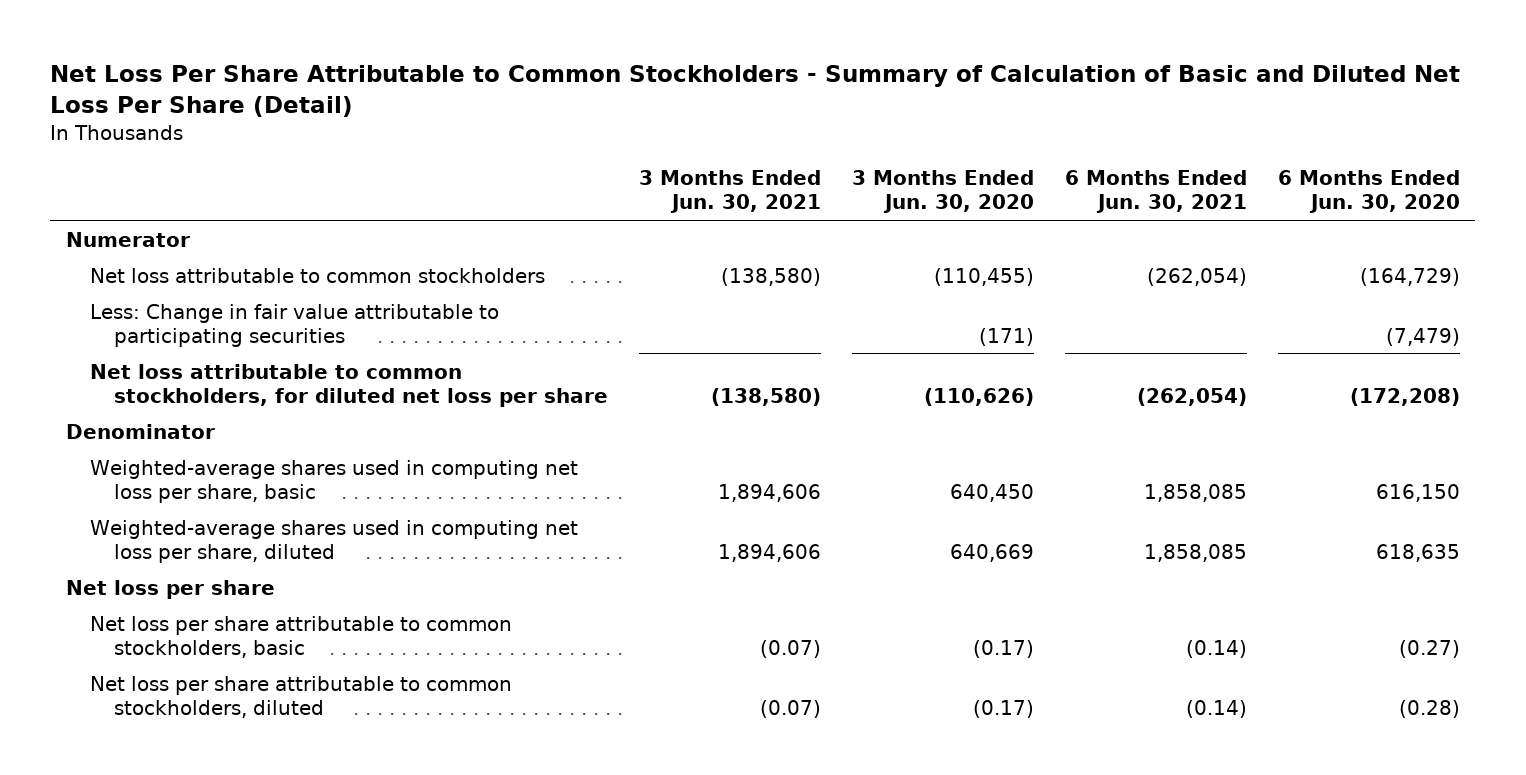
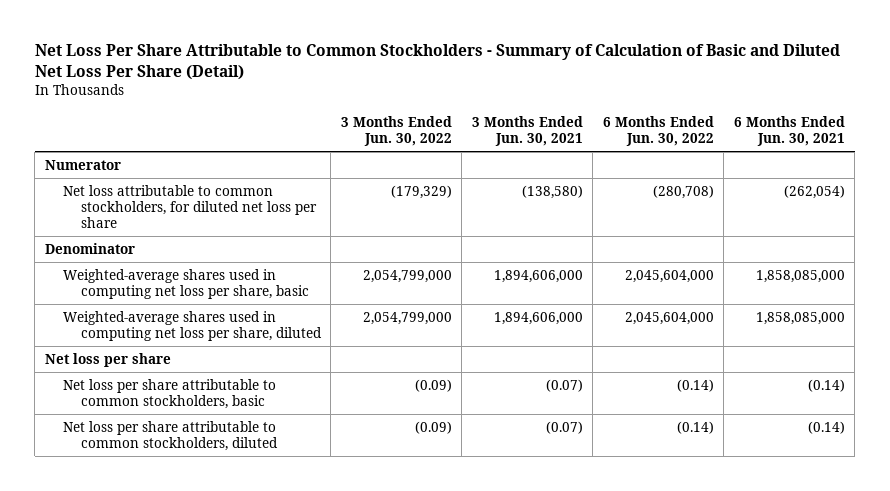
[851,170,1034,214] 3 Months Ended Jun. 30, 2020 -> none
[1277,170,1460,214] 6 Months Ended Jun. 30, 2020 -> none
none -> [340,116,452,147] 3 Months Ended Jun. 30, 2022
none -> [602,116,714,147] 6 Months Ended Jun. 30, 2022
[89,267,545,283] Net loss attributable to common stockholders -> none
[89,303,499,347] Less: Change in fair value attributable to participating securities -> none
[717,483,821,502] 1,894,606 -> [493,270,583,284] 1,894,606,000
[1143,483,1247,502] 1,858,085 -> [755,270,845,284] 1,858,085,000
[717,543,821,562] 1,894,606 -> [493,312,583,326] 1,894,606,000
[1143,543,1247,562] 1,858,085 -> [755,312,845,326] 1,858,085,000

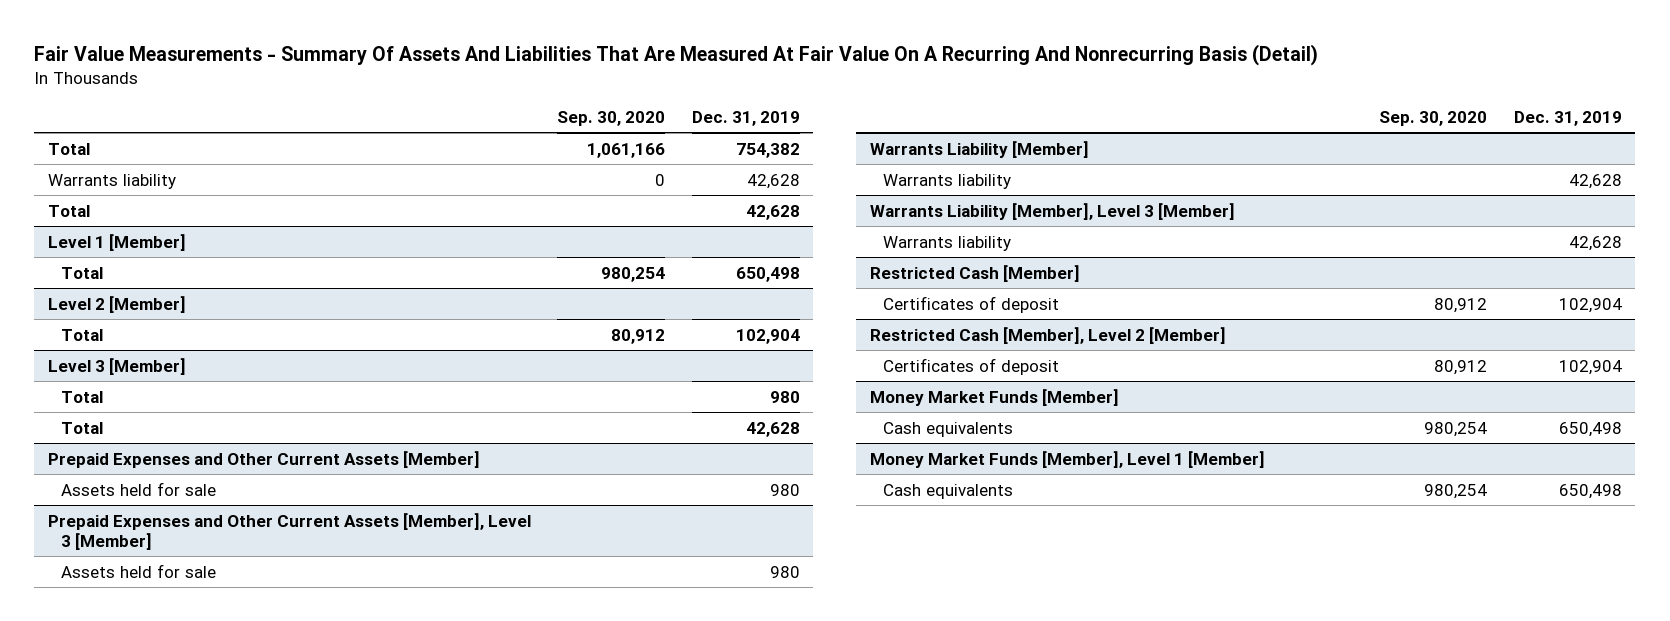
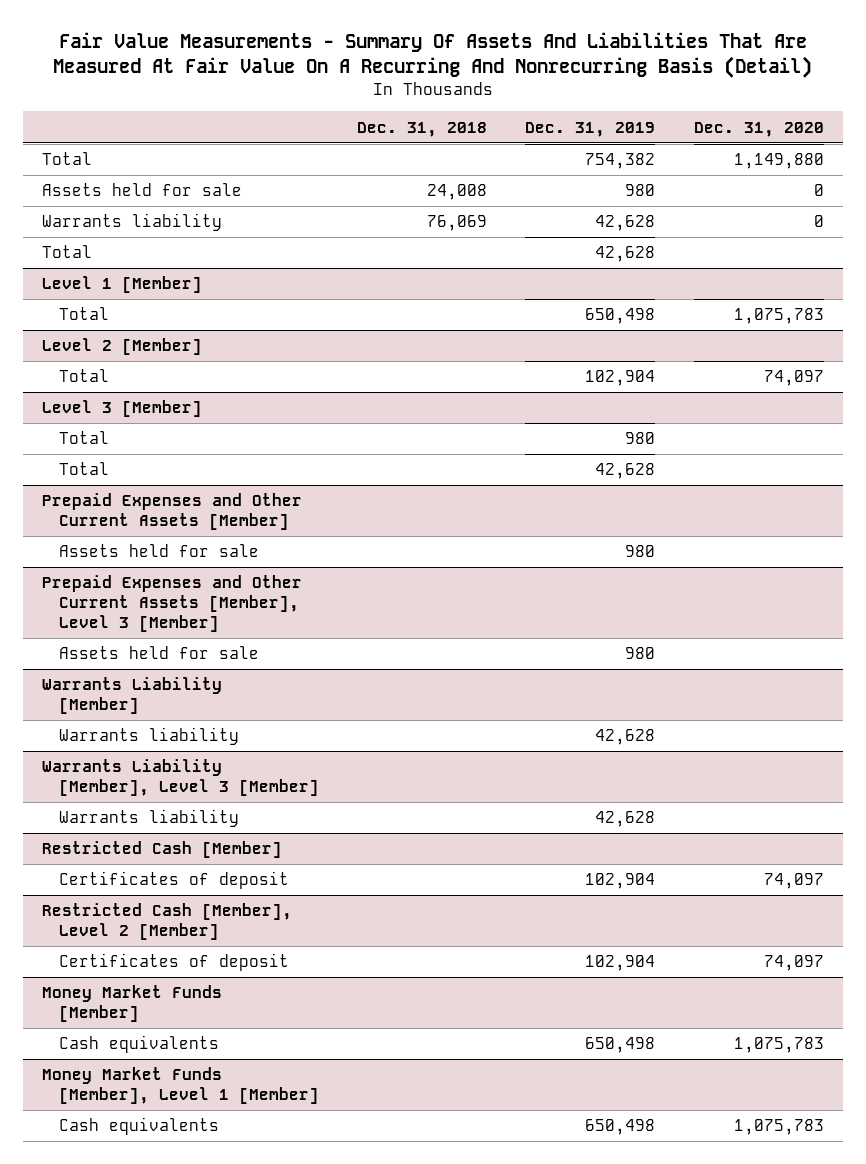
[557,110,666,126] Sep. 30, 2020 -> none
none -> [357,121,488,137] Dec. 31, 2018
none -> [693,121,824,137] Dec. 31, 2020
none -> [42,183,243,197] Assets held for sale

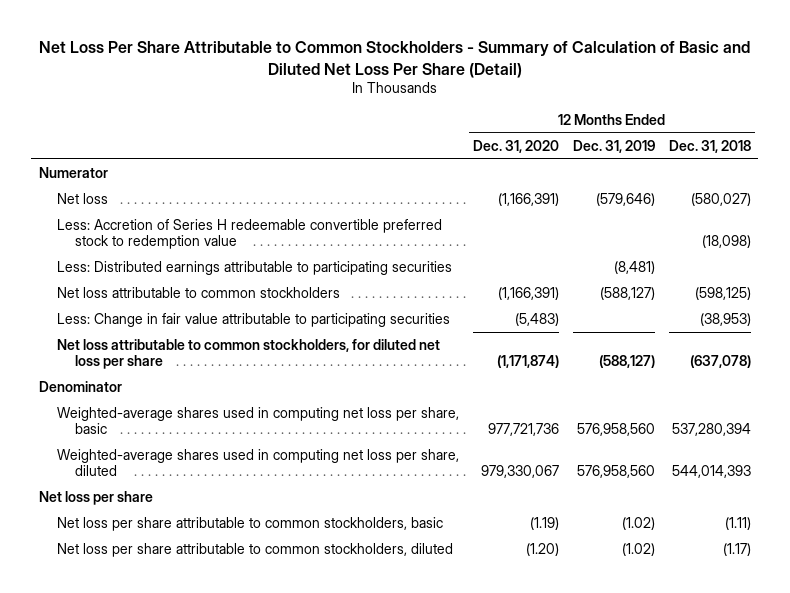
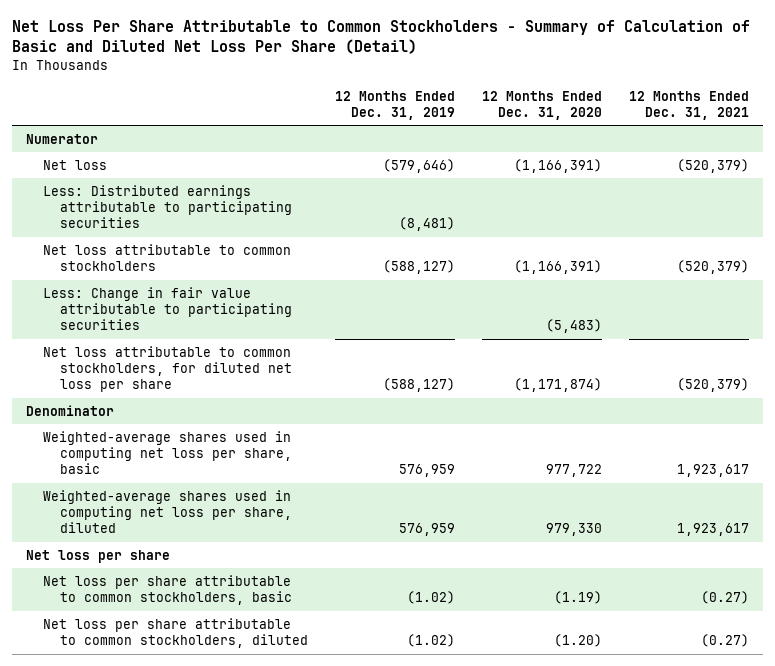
[669,139,752,153] Dec. 31, 2018 -> none
none -> [629,90,750,120] 12 Months Ended Dec. 31, 2021
[56,218,442,250] Less: Accretion of Series H redeemable convertible preferred stock to redemption value -> none
[487,423,559,437] 977,721,736 -> [546,464,603,478] 977,722
[577,423,656,437] 576,958,560 -> [399,464,456,478] 576,959
[480,465,559,479] 979,330,067 -> [546,523,603,537] 979,330
[577,465,656,479] 576,958,560 -> [399,523,456,537] 576,959

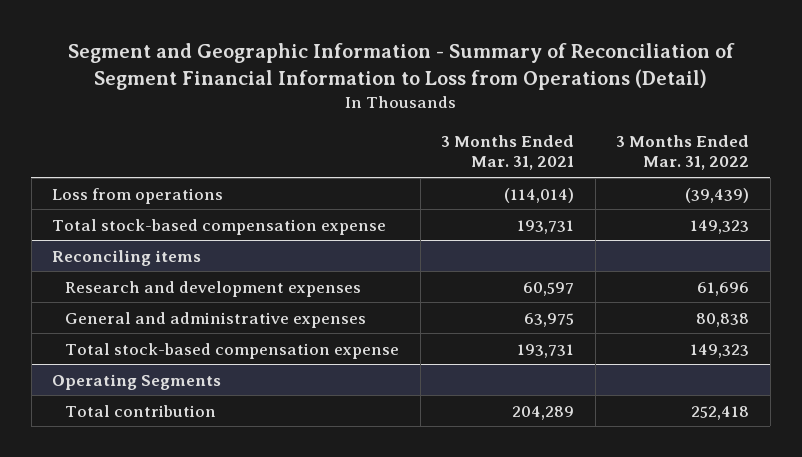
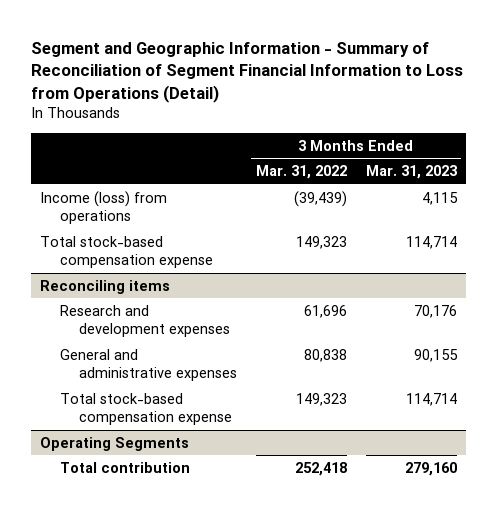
[441,134,575,171] 3 Months Ended Mar. 31, 2021 -> none
none -> [365,165,457,180] Mar. 31, 2023
[52,187,224,204] Loss from operations -> [40,190,168,225] Income (loss) from operations

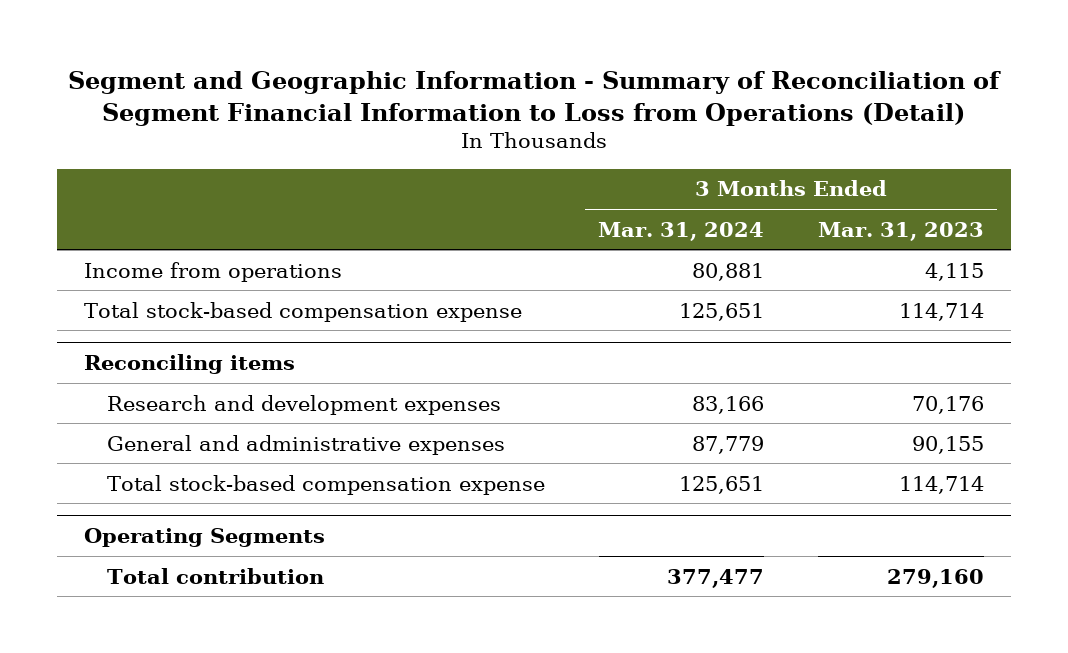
[255,165,347,180] Mar. 31, 2022 -> none
none -> [598,221,765,241] Mar. 31, 2024
[40,190,168,225] Income (loss) from operations -> [83,261,342,282] Income from operations

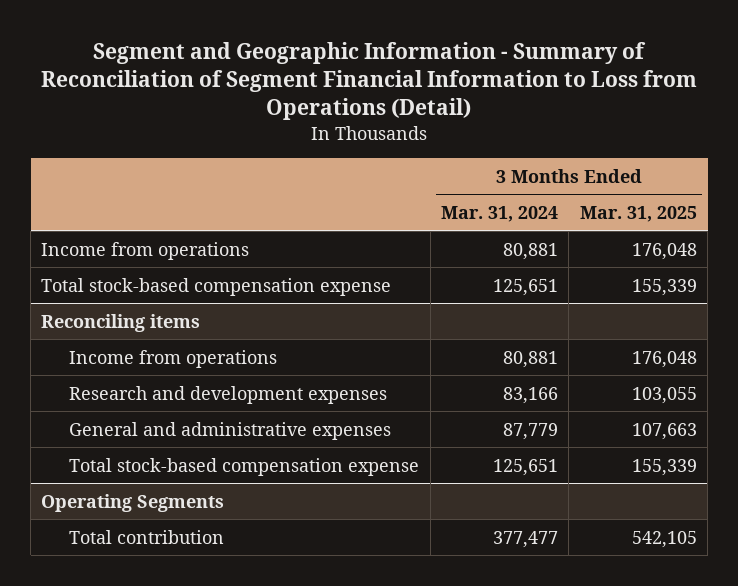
[817,221,984,241] Mar. 31, 2023 -> none
none -> [579,205,697,222] Mar. 31, 2025
none -> [69,349,278,368] Income from operations

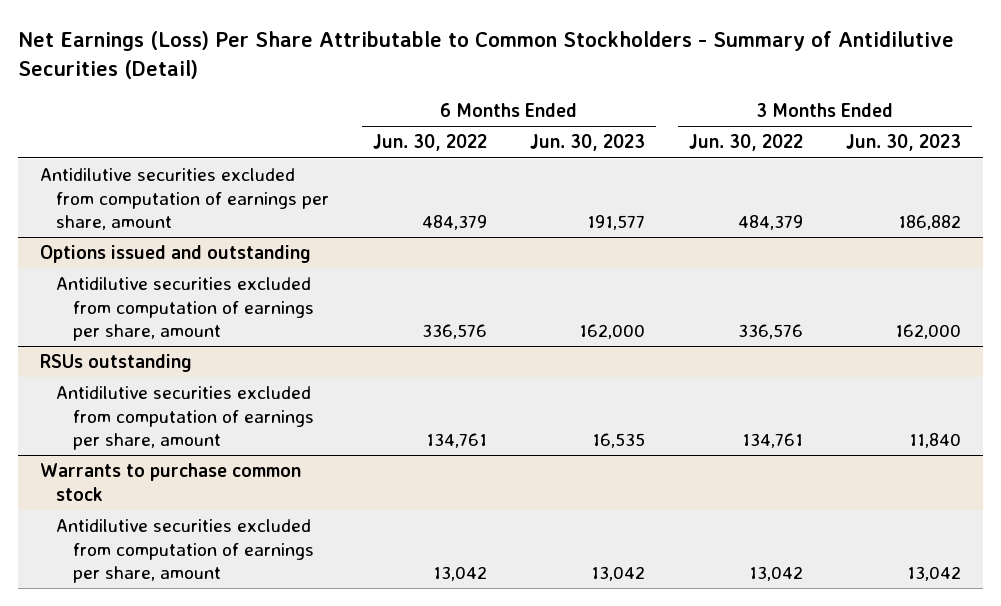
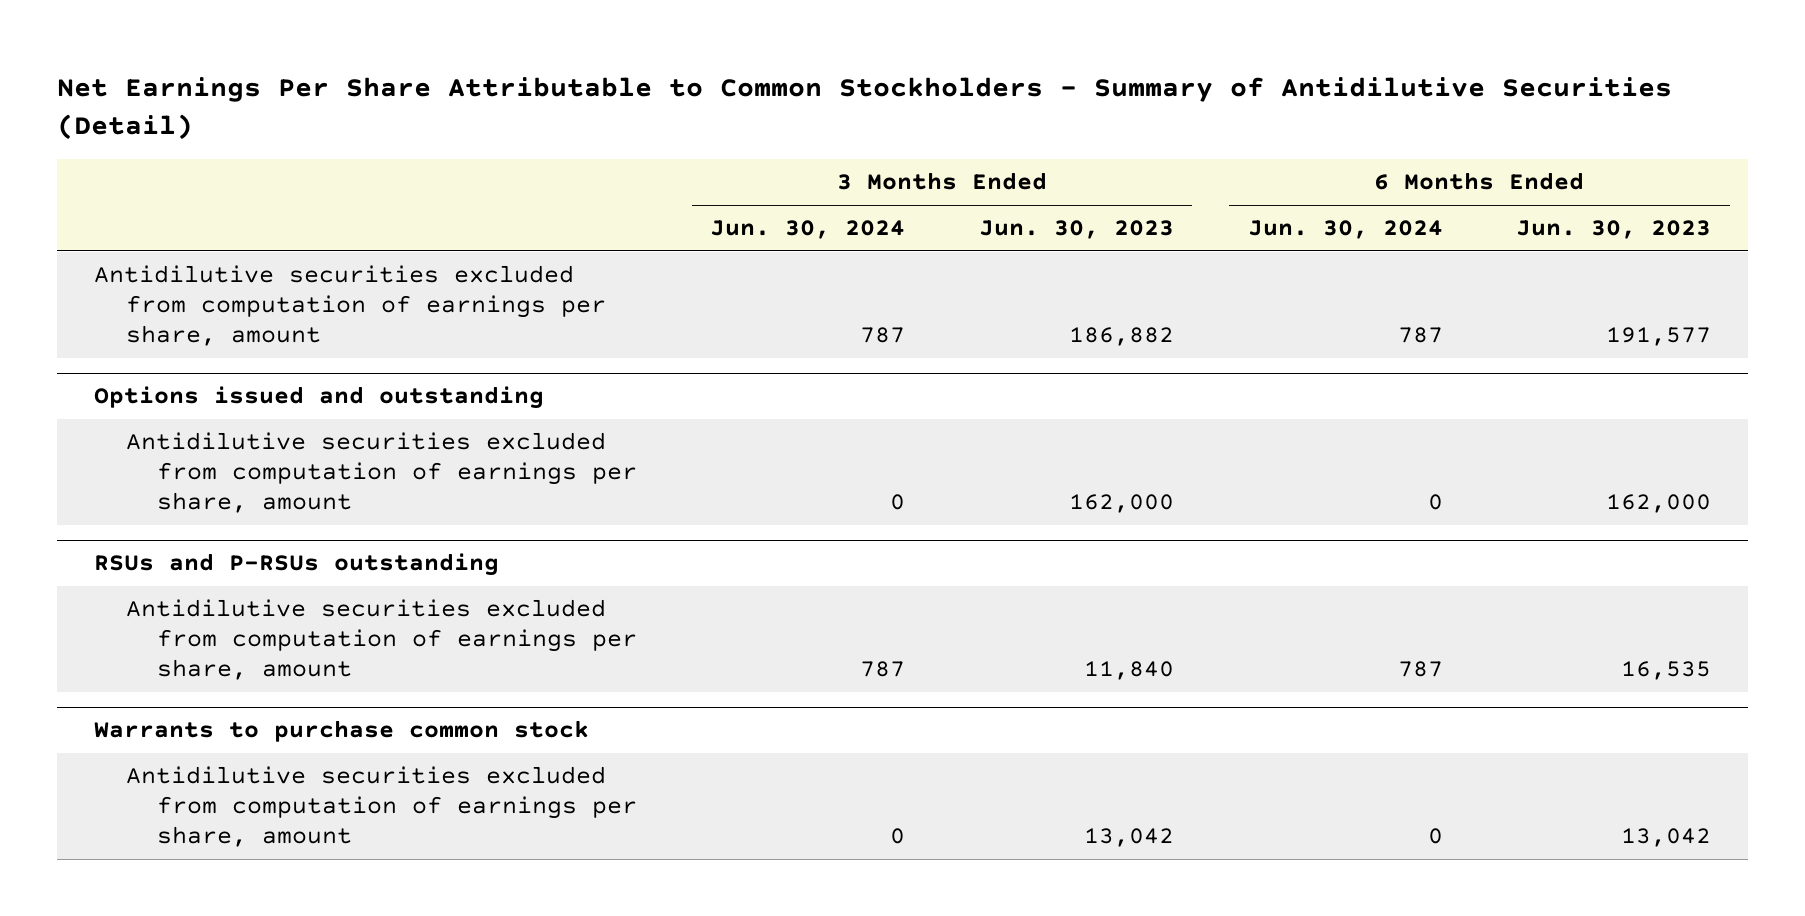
[18,31,955,80] Net Earnings (Loss) Per Share Attributable to Common Stockholders - Summary of Antidilutive Securities (Detail) -> [57,76,1673,141] Net Earnings Per Share Attributable to Common Stockholders - Summary of Antidilutive Securities (Detail)
[372,134,487,152] Jun. 30, 2022 -> none
[688,134,803,152] Jun. 30, 2022 -> none
none -> [710,220,906,240] Jun. 30, 2024
none -> [1247,220,1443,240] Jun. 30, 2024
[39,354,192,373] RSUs outstanding -> [94,553,500,577] RSUs and P-RSUs outstanding

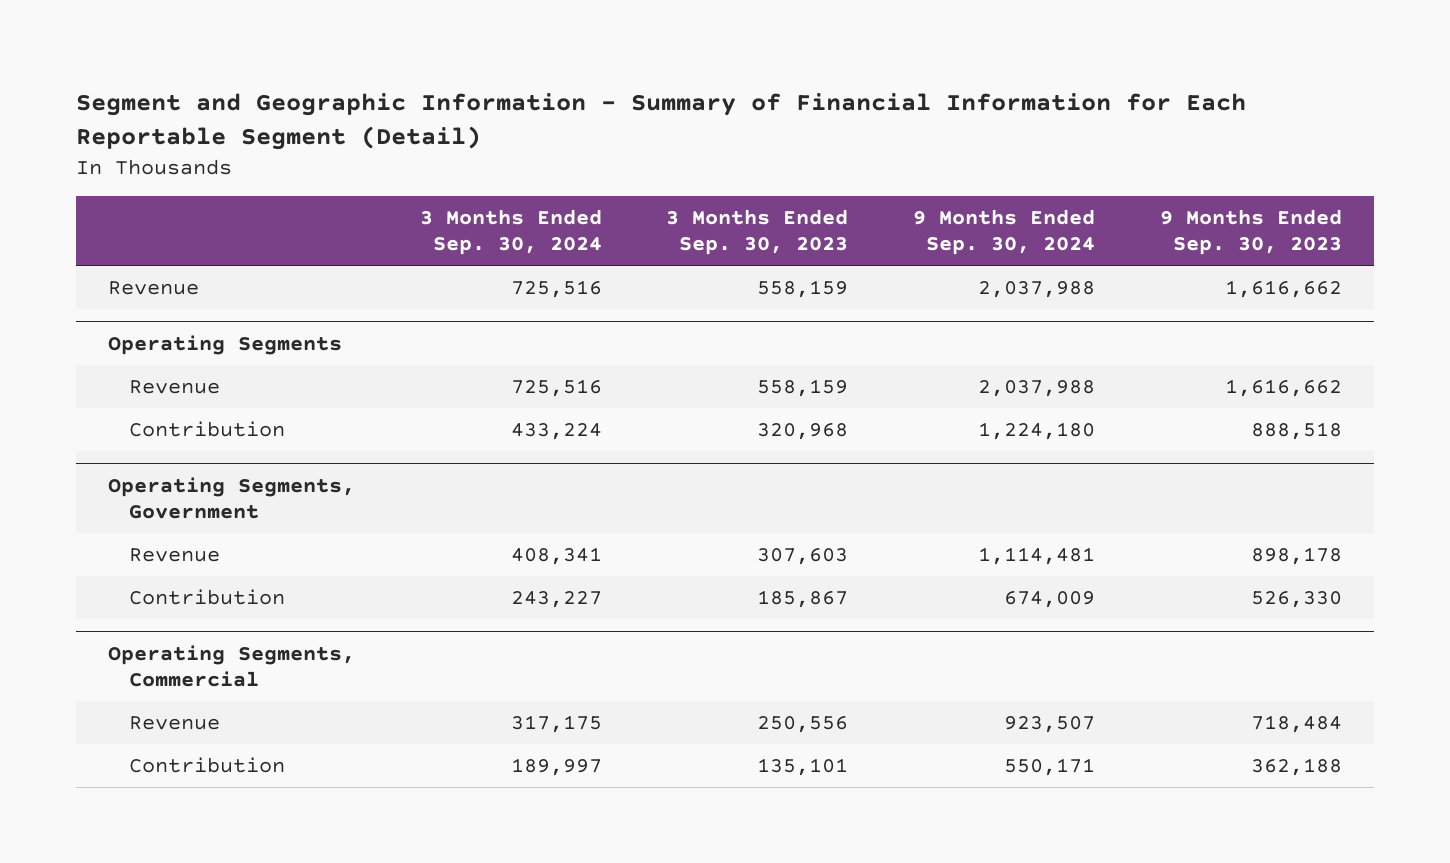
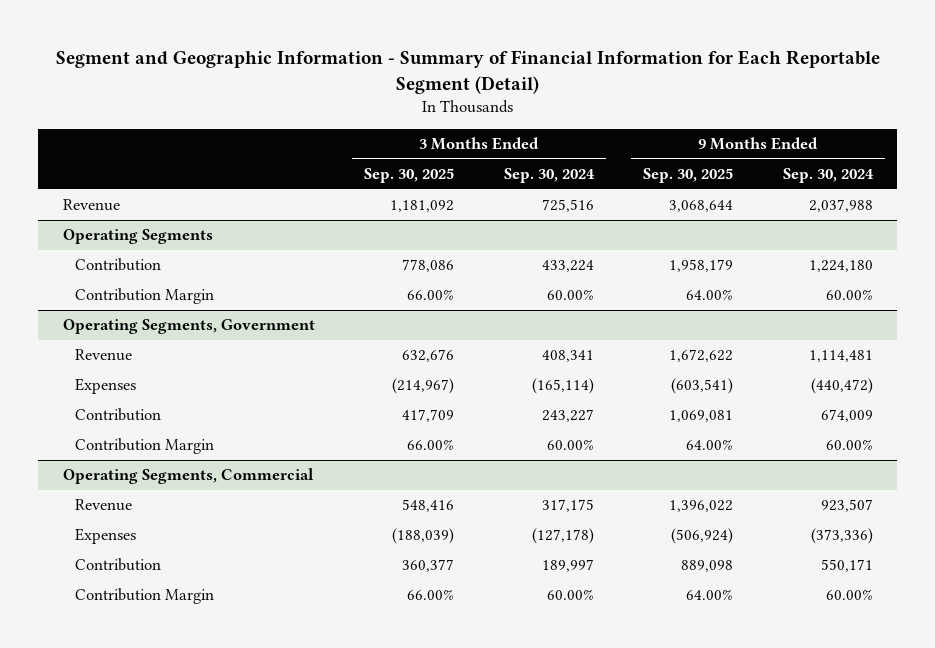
[666,209,849,256] 3 Months Ended Sep. 30, 2023 -> none
[1159,209,1342,256] 9 Months Ended Sep. 30, 2023 -> none
none -> [364,168,455,184] Sep. 30, 2025
none -> [643,168,734,184] Sep. 30, 2025
[129,380,221,395] Revenue -> none
none -> [74,288,214,305] Contribution Margin
none -> [74,378,136,395] Expenses
none -> [74,438,214,455] Contribution Margin
none -> [74,528,136,545] Expenses
none -> [74,588,214,605] Contribution Margin

